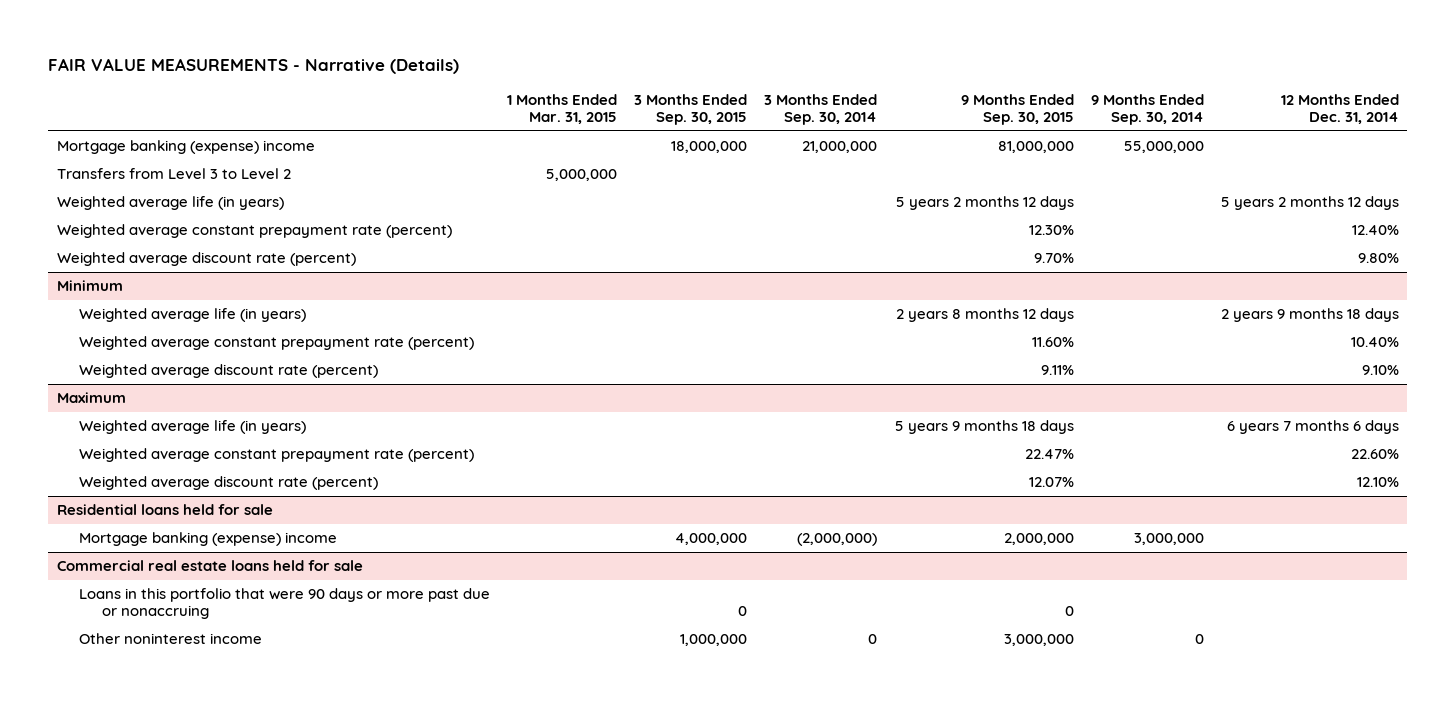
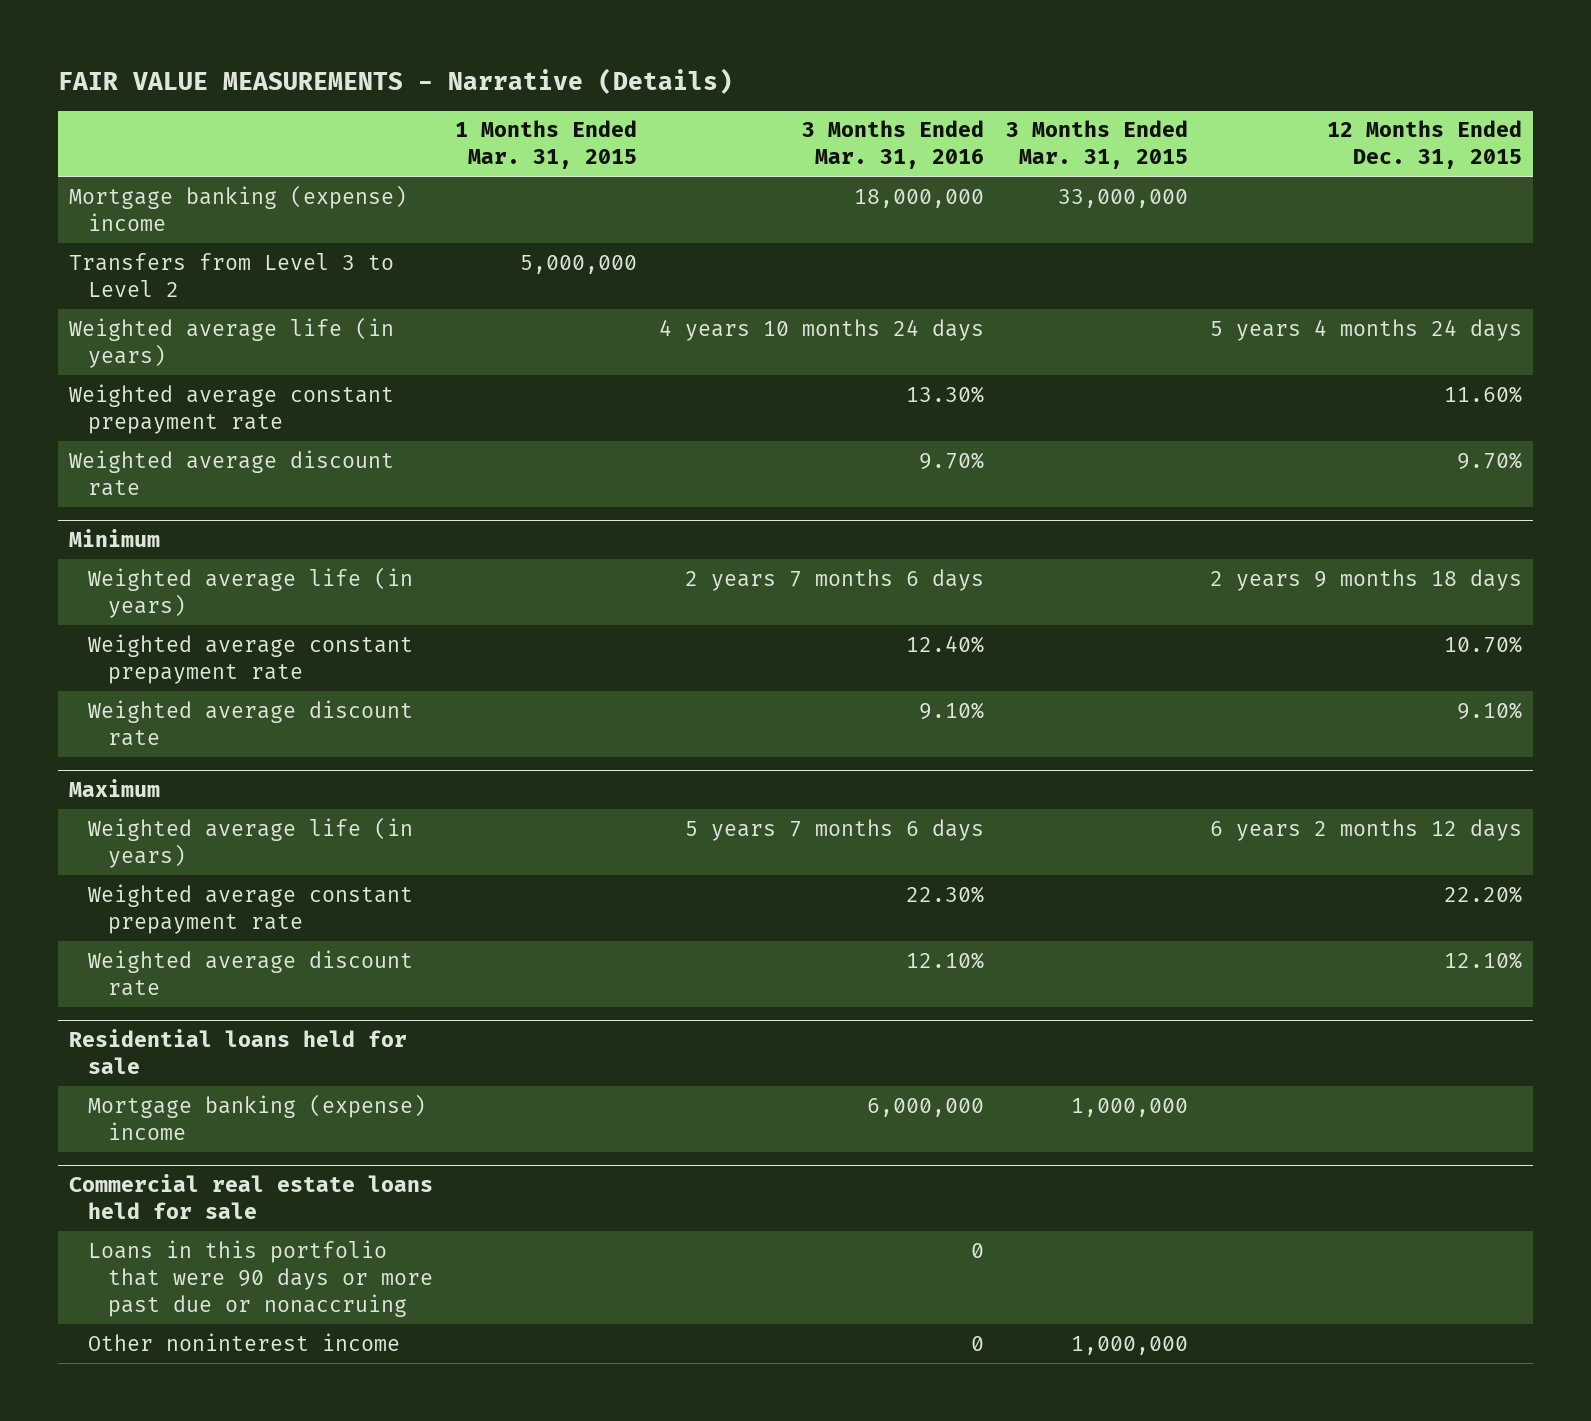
[634,94,748,126] 3 Months Ended Sep. 30, 2015 -> none
[764,94,878,126] 3 Months Ended Sep. 30, 2014 -> none
[960,94,1074,126] 9 Months Ended Sep. 30, 2015 -> none
[1090,94,1204,126] 9 Months Ended Sep. 30, 2014 -> none
[1280,94,1399,125] 12 Months Ended Dec. 31, 2014 -> none
none -> [802,120,985,170] 3 Months Ended Mar. 31, 2016
none -> [1006,120,1189,170] 3 Months Ended Mar. 31, 2015
none -> [1327,120,1523,170] 12 Months Ended Dec. 31, 2015
[56,224,452,239] Weighted average constant prepayment rate (percent) -> [68,383,394,434] Weighted average constant prepayment rate
[56,252,356,267] Weighted average discount rate (percent) -> [68,449,394,496] Weighted average discount rate
[79,336,475,351] Weighted average constant prepayment rate (percent) -> [88,633,414,684] Weighted average constant prepayment rate
[79,364,379,379] Weighted average discount rate (percent) -> [88,699,414,746] Weighted average discount rate
[79,448,475,463] Weighted average constant prepayment rate (percent) -> [88,883,414,934] Weighted average constant prepayment rate
[79,476,379,491] Weighted average discount rate (percent) -> [88,949,414,996] Weighted average discount rate

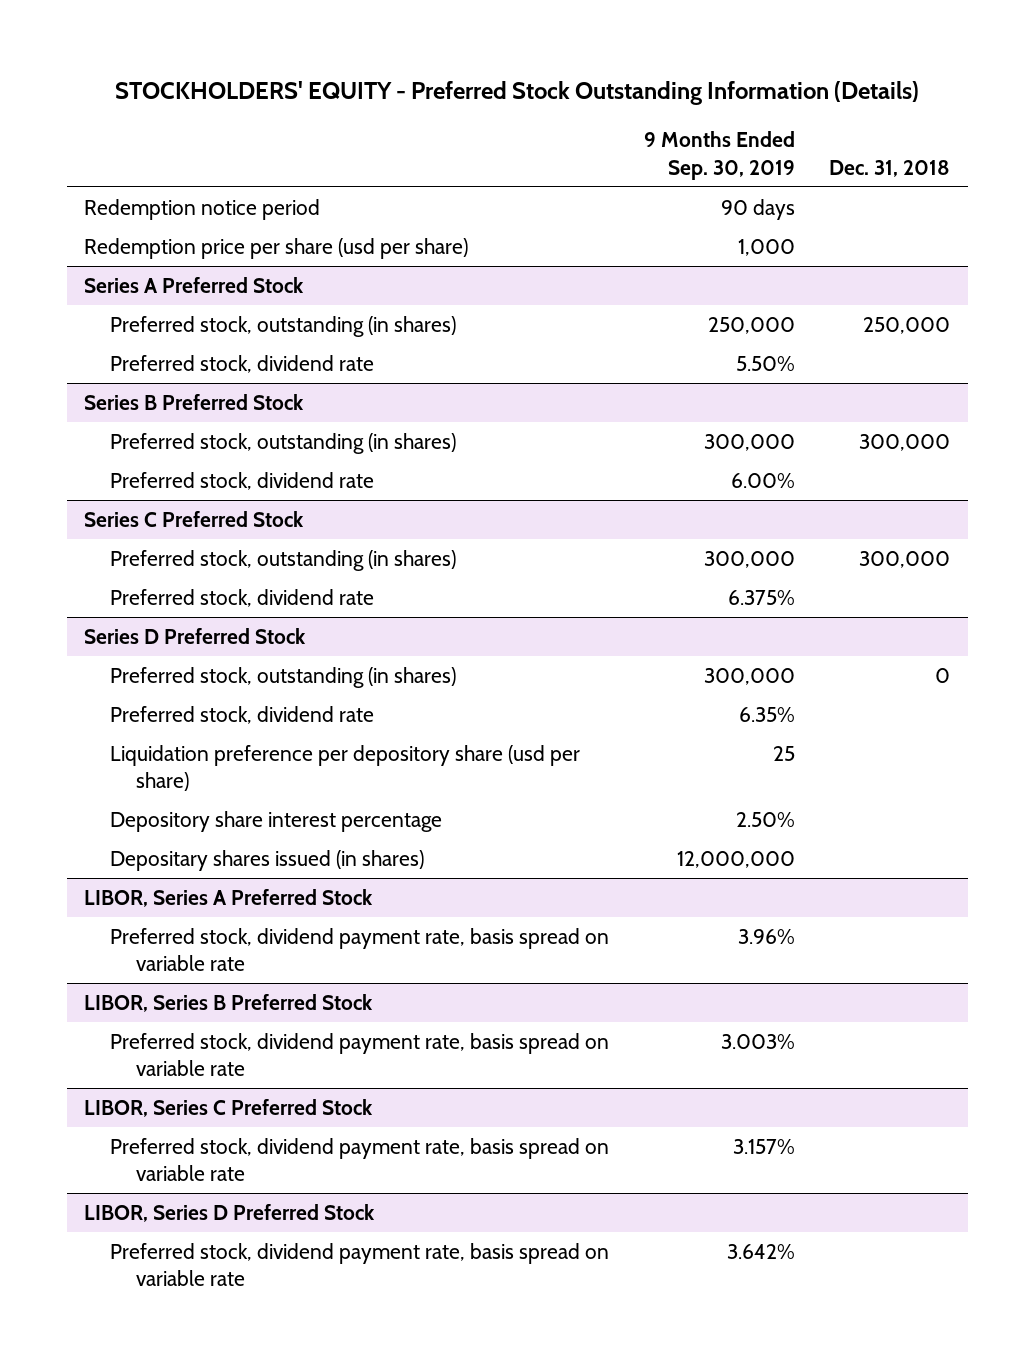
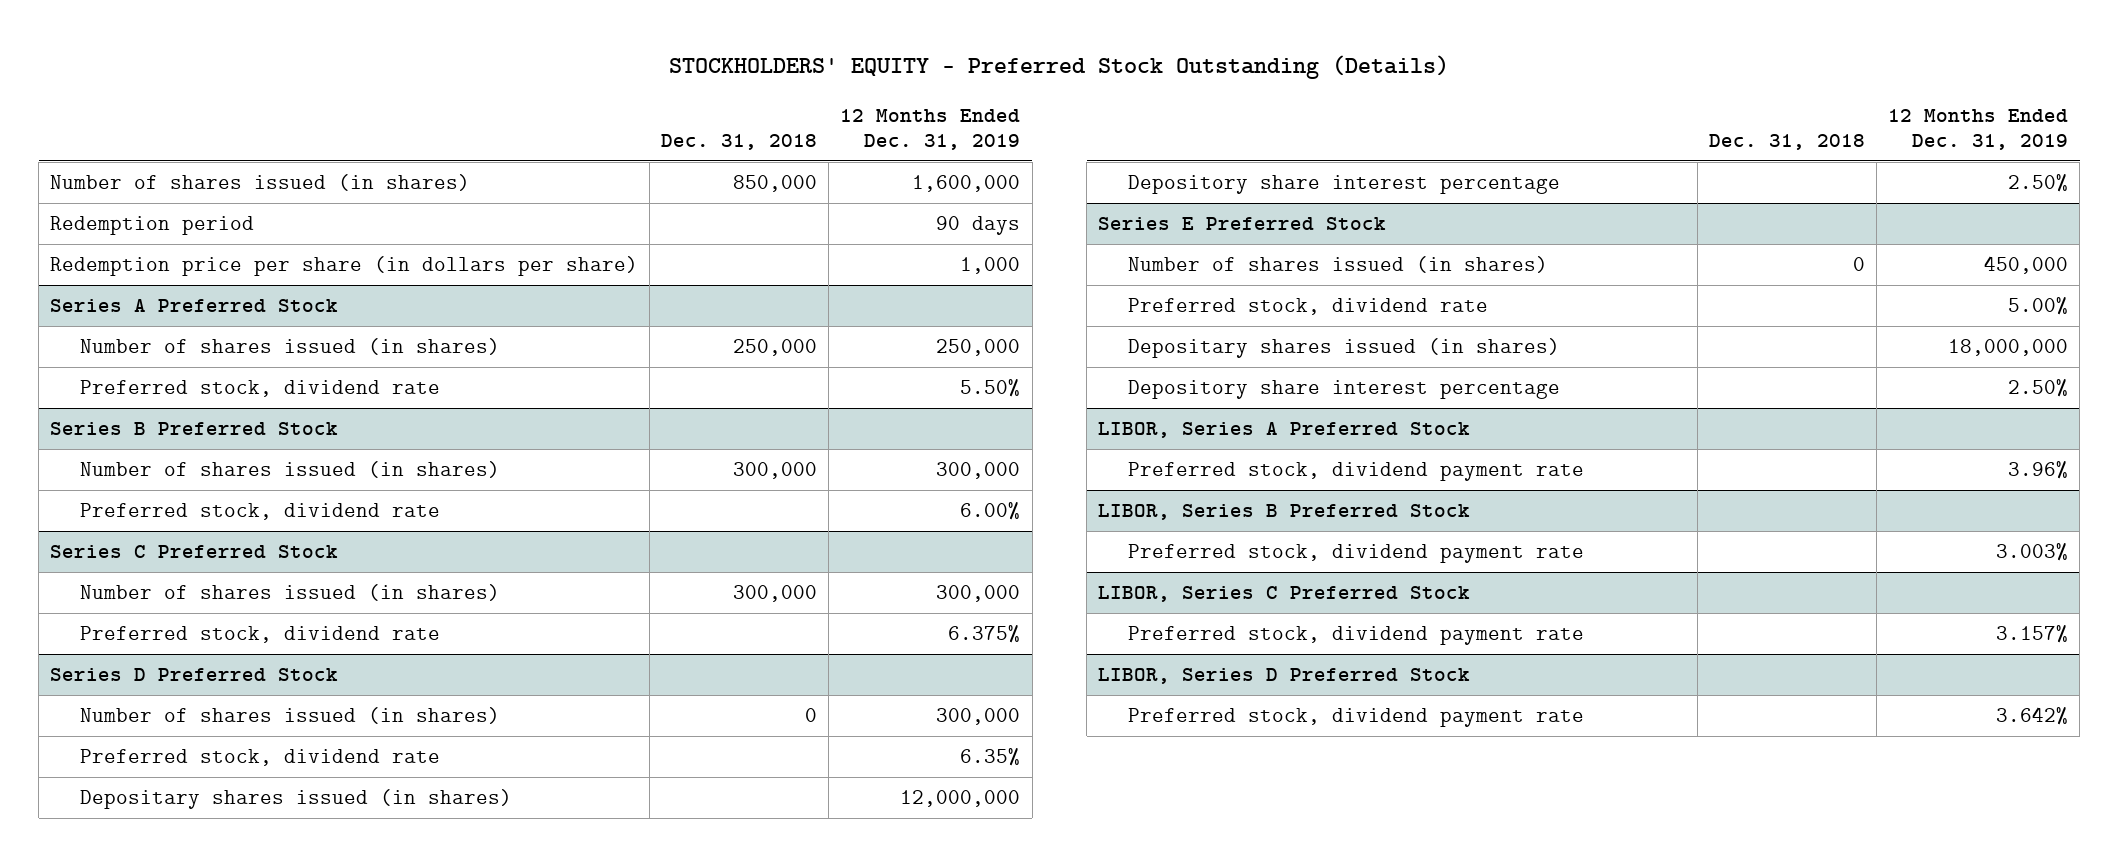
[115,81,920,106] STOCKHOLDERS' EQUITY - Preferred Stock Outstanding Information (Details) -> [669,54,1450,79] STOCKHOLDERS' EQUITY - Preferred Stock Outstanding (Details)
[643,131,795,180] 9 Months Ended Sep. 30, 2019 -> none
none -> [840,108,1021,151] 12 Months Ended Dec. 31, 2019
none -> [50,174,471,192] Number of shares issued (in shares)
[84,199,321,221] Redemption notice period -> [50,216,255,236] Redemption period
[84,238,469,260] Redemption price per share (usd per share) -> [50,256,639,277] Redemption price per share (in dollars per share)
[110,316,457,338] Preferred stock, outstanding (in shares) -> none
none -> [80,338,501,356] Number of shares issued (in shares)
[110,433,457,455] Preferred stock, outstanding (in shares) -> none
none -> [80,461,501,479] Number of shares issued (in shares)
[110,550,457,572] Preferred stock, outstanding (in shares) -> none
none -> [80,584,501,602] Number of shares issued (in shares)
[110,667,457,689] Preferred stock, outstanding (in shares) -> none
none -> [80,707,501,725] Number of shares issued (in shares)
[110,745,581,792] Liquidation preference per depository share (usd per share) -> none
[110,811,443,833] Depository share interest percentage -> [1128,175,1561,195] Depository share interest percentage
none -> [1098,217,1387,231] Series E Preferred Stock
none -> [1128,256,1549,274] Number of shares issued (in shares)
none -> [1128,298,1489,316] Preferred stock, dividend rate
none -> [1128,338,1561,359] Depositary shares issued (in shares)
none -> [1128,380,1561,400] Depository share interest percentage
[110,928,610,972] Preferred stock, dividend payment rate, basis spread on variable rate -> [1128,462,1585,482] Preferred stock, dividend payment rate
[110,1033,610,1077] Preferred stock, dividend payment rate, basis spread on variable rate -> [1128,544,1585,564] Preferred stock, dividend payment rate
[110,1138,610,1182] Preferred stock, dividend payment rate, basis spread on variable rate -> [1128,626,1585,646] Preferred stock, dividend payment rate
[110,1243,610,1287] Preferred stock, dividend payment rate, basis spread on variable rate -> [1128,708,1585,728] Preferred stock, dividend payment rate

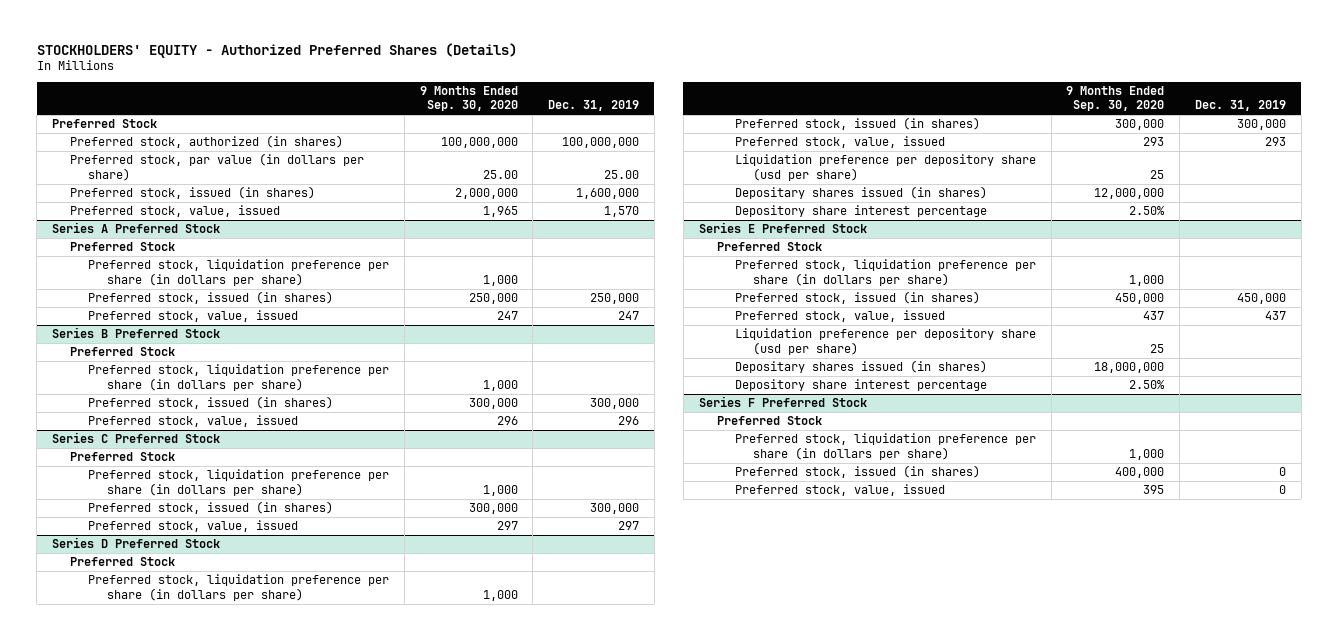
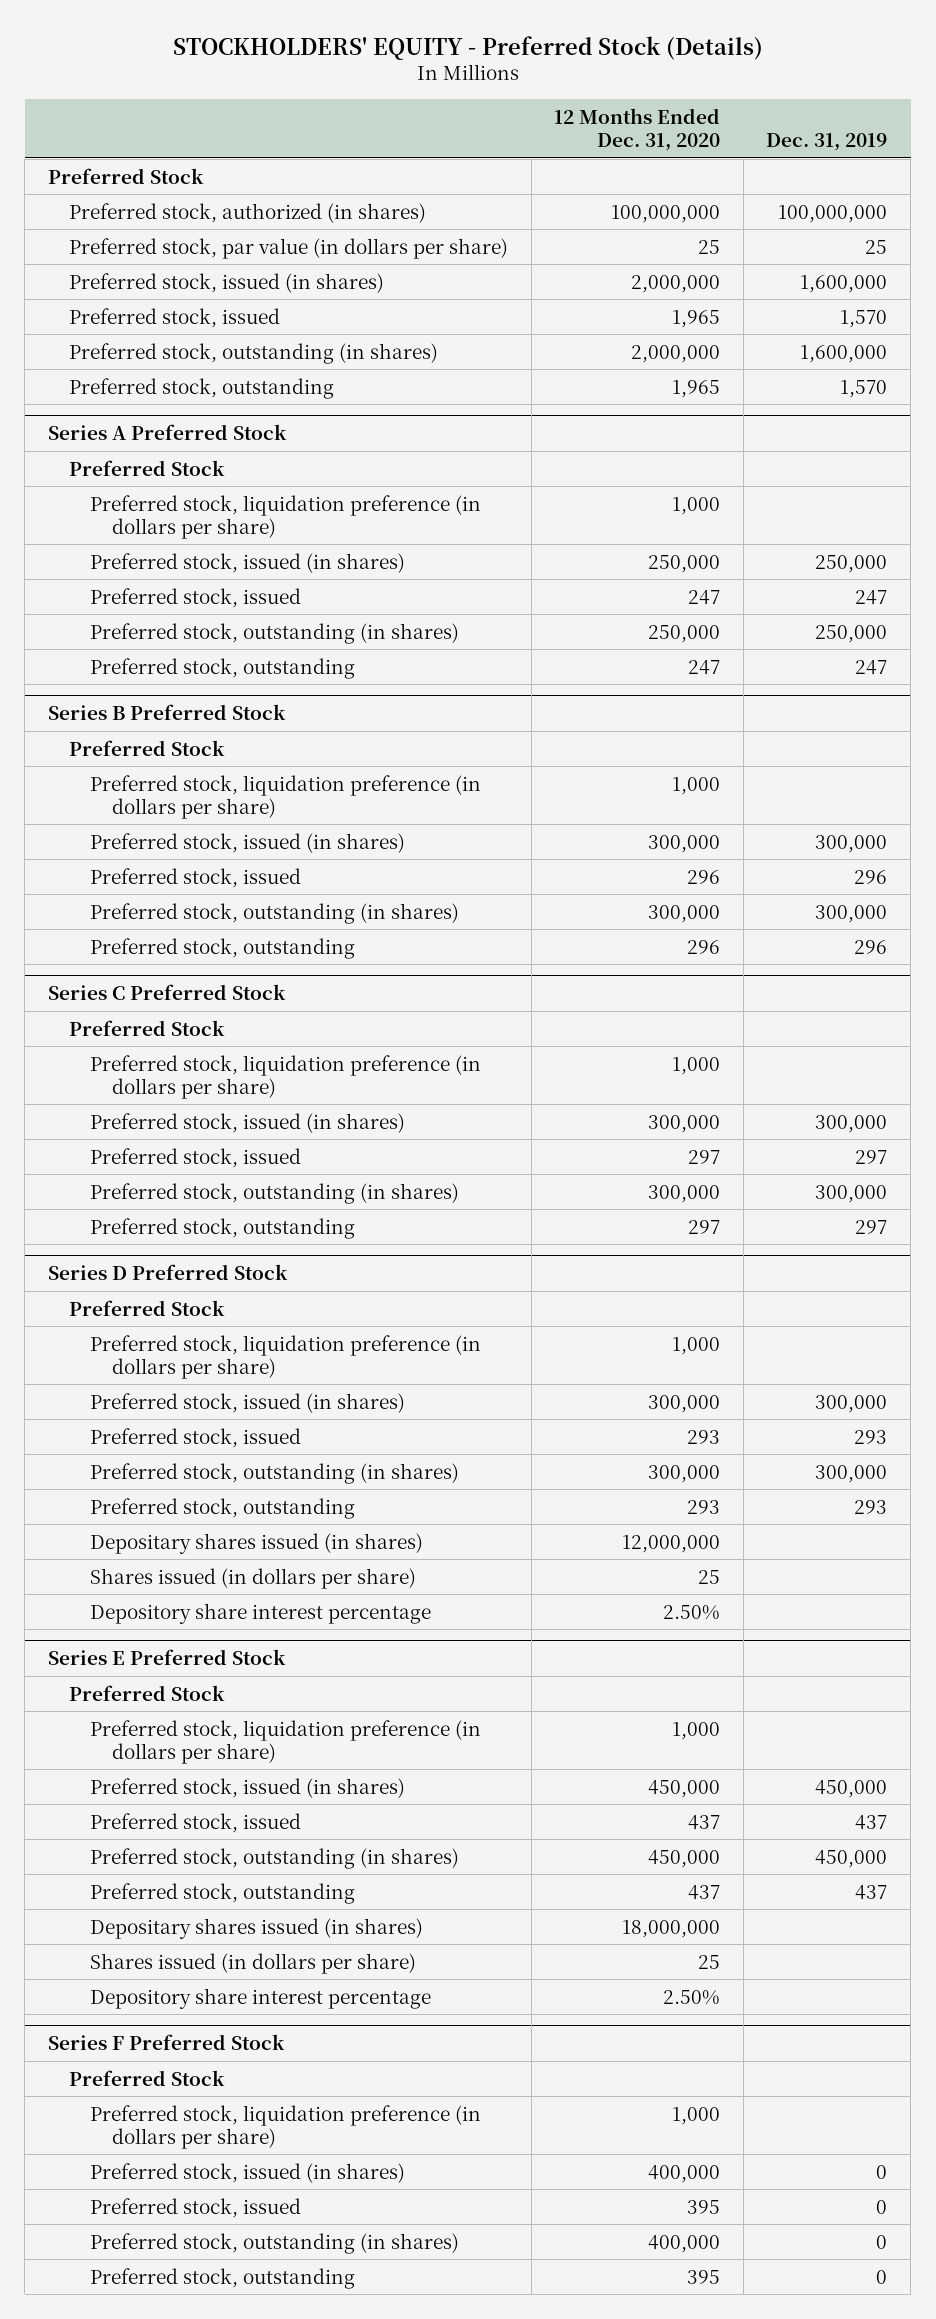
[36,42,517,58] STOCKHOLDERS' EQUITY - Authorized Preferred Shares (Details) -> [172,35,763,60] STOCKHOLDERS' EQUITY - Preferred Stock (Details)
[419,86,518,112] 9 Months Ended Sep. 30, 2020 -> none
none -> [554,107,721,151] 12 Months Ended Dec. 31, 2020
[604,169,640,179] 25.00 -> [865,239,888,254] 25
[70,205,281,218] Preferred stock, value, issued -> [69,307,281,328] Preferred stock, issued
none -> [69,342,439,364] Preferred stock, outstanding (in shares)
none -> [69,377,335,399] Preferred stock, outstanding
[88,259,390,286] Preferred stock, liquidation preference per share (in dollars per share) -> [90,494,482,539] Preferred stock, liquidation preference (in dollars per share)
[88,310,299,323] Preferred stock, value, issued -> [90,587,302,608] Preferred stock, issued
none -> [90,622,460,644] Preferred stock, outstanding (in shares)
none -> [90,657,356,679] Preferred stock, outstanding
[88,364,390,391] Preferred stock, liquidation preference per share (in dollars per share) -> [90,774,482,819] Preferred stock, liquidation preference (in dollars per share)
[88,415,299,428] Preferred stock, value, issued -> [90,867,302,888] Preferred stock, issued
none -> [90,902,460,924] Preferred stock, outstanding (in shares)
none -> [90,937,356,959] Preferred stock, outstanding
[88,469,390,496] Preferred stock, liquidation preference per share (in dollars per share) -> [90,1054,482,1099] Preferred stock, liquidation preference (in dollars per share)
[88,520,299,533] Preferred stock, value, issued -> [90,1147,302,1168] Preferred stock, issued
none -> [90,1182,460,1204] Preferred stock, outstanding (in shares)
none -> [90,1217,356,1239] Preferred stock, outstanding
[88,574,390,601] Preferred stock, liquidation preference per share (in dollars per share) -> [90,1334,482,1379] Preferred stock, liquidation preference (in dollars per share)
[735,154,1037,181] Liquidation preference per depository share (usd per share) -> none
[735,136,946,149] Preferred stock, value, issued -> [90,1427,302,1448] Preferred stock, issued
none -> [90,1462,460,1484] Preferred stock, outstanding (in shares)
none -> [90,1497,356,1519] Preferred stock, outstanding
none -> [90,1567,417,1589] Shares issued (in dollars per share)
[735,259,1037,286] Preferred stock, liquidation preference per share (in dollars per share) -> [90,1719,482,1764] Preferred stock, liquidation preference (in dollars per share)
[735,328,1037,355] Liquidation preference per depository share (usd per share) -> none
[735,310,946,323] Preferred stock, value, issued -> [90,1812,302,1833] Preferred stock, issued
none -> [90,1847,460,1869] Preferred stock, outstanding (in shares)
none -> [90,1882,356,1904] Preferred stock, outstanding
none -> [90,1952,417,1974] Shares issued (in dollars per share)
[735,433,1037,460] Preferred stock, liquidation preference per share (in dollars per share) -> [90,2104,482,2149] Preferred stock, liquidation preference (in dollars per share)
[735,484,946,497] Preferred stock, value, issued -> [90,2197,302,2218] Preferred stock, issued
none -> [90,2232,460,2254] Preferred stock, outstanding (in shares)
none -> [90,2267,356,2289] Preferred stock, outstanding

